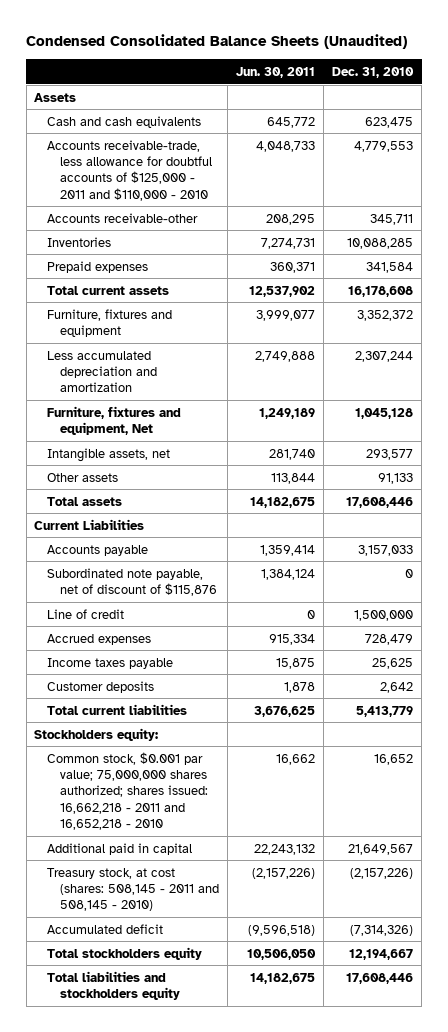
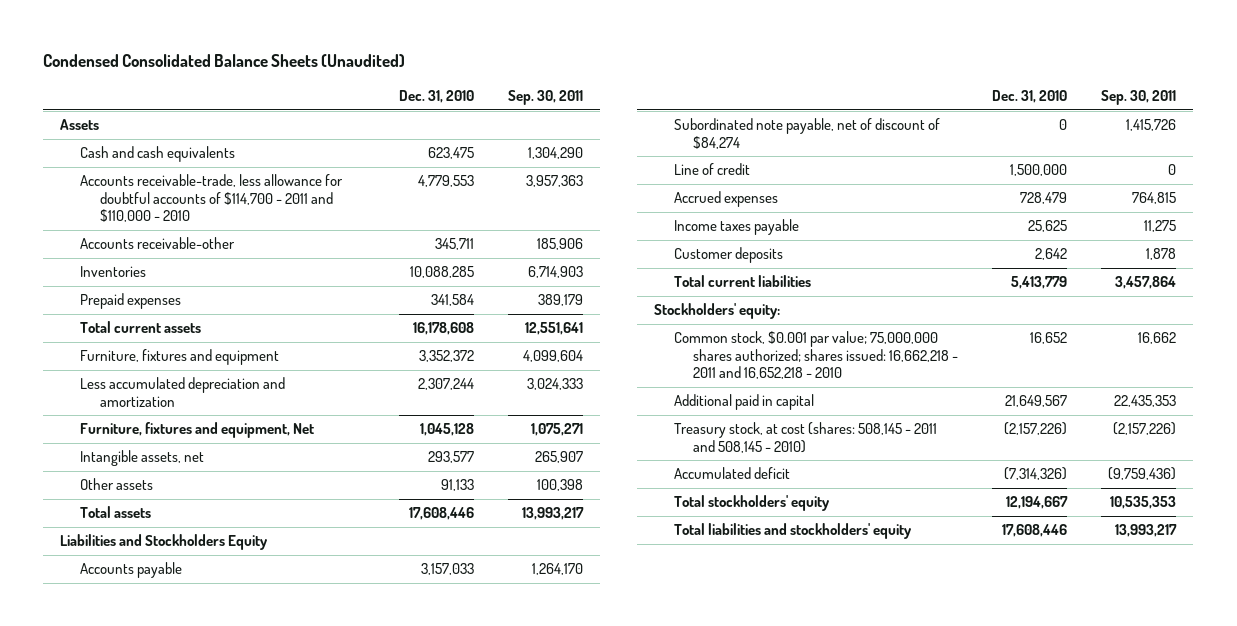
[236,67,316,79] Jun. 30, 2011 -> none
none -> [507,90,583,106] Sep. 30, 2011
[47,139,213,201] Accounts receivable-trade, less allowance for doubtful accounts of $125,000 - 2011 and $110,000 - 2010 -> [79,174,343,223] Accounts receivable-trade, less allowance for doubtful accounts of $114,700 - 2011 and $110,000 - 2010
[34,518,145,530] Current Liabilities -> none
none -> [60,534,269,551] Liabilities and Stockholders Equity
[47,567,218,596] Subordinated note payable, net of discount of $115,876 -> [673,118,940,149] Subordinated note payable, net of discount of $84,274
[34,727,159,741] Stockholders equity: -> [654,303,781,320] Stockholders' equity:
[47,946,203,960] Total stockholders equity -> [673,495,830,512] Total stockholders' equity
[47,970,181,1000] Total liabilities and stockholders equity -> [673,523,912,540] Total liabilities and stockholders' equity

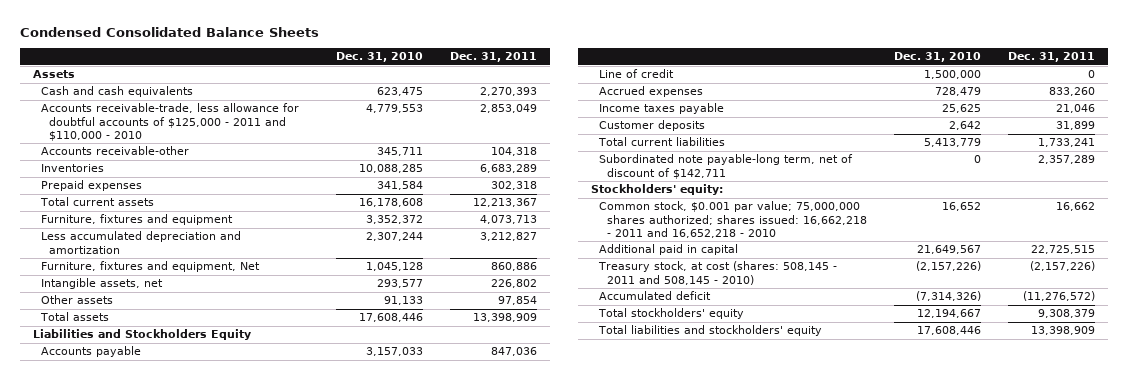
[43,53,406,67] Condensed Consolidated Balance Sheets (Unaudited) -> [19,26,319,37] Condensed Consolidated Balance Sheets
[507,90,583,106] Sep. 30, 2011 -> none
none -> [449,52,537,63] Dec. 31, 2011
[79,174,343,223] Accounts receivable-trade, less allowance for doubtful accounts of $114,700 - 2011 and $110,000 - 2010 -> [41,103,300,141] Accounts receivable-trade, less allowance for doubtful accounts of $125,000 - 2011 and $110,000 - 2010
[673,118,940,149] Subordinated note payable, net of discount of $84,274 -> none
none -> [599,154,854,179] Subordinated note payable-long term, net of discount of $142,711

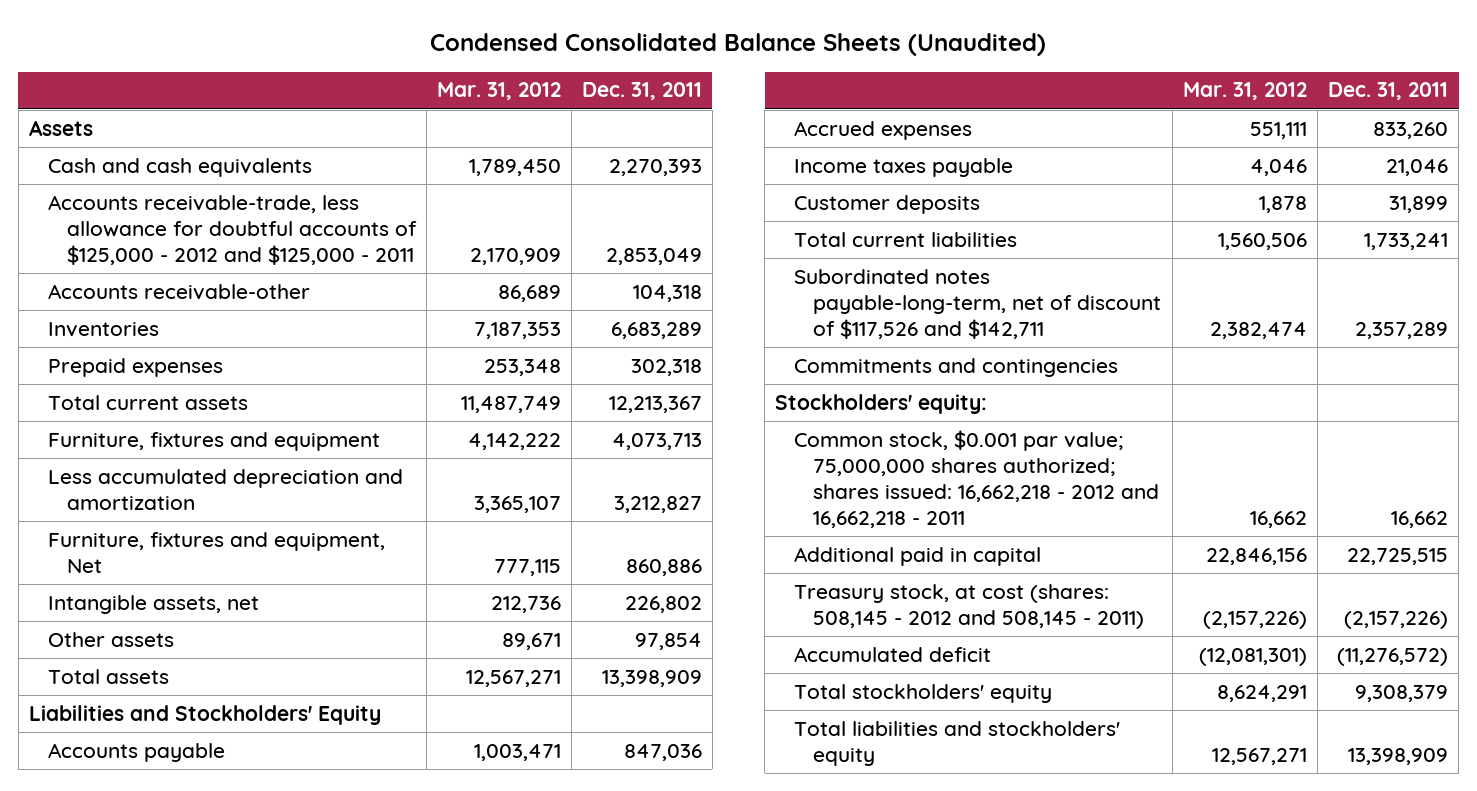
[19,26,319,37] Condensed Consolidated Balance Sheets -> [430,32,1047,56] Condensed Consolidated Balance Sheets (Unaudited)
[336,52,424,63] Dec. 31, 2010 -> none
none -> [436,82,561,101] Mar. 31, 2012
[41,103,300,141] Accounts receivable-trade, less allowance for doubtful accounts of $125,000 - 2011 and $110,000 - 2010 -> [47,194,417,265] Accounts receivable-trade, less allowance for doubtful accounts of $125,000 - 2012 and $125,000 - 2011
[33,329,252,341] Liabilities and Stockholders Equity -> [28,704,381,725] Liabilities and Stockholders' Equity
[599,69,675,79] Line of credit -> none
[599,154,854,179] Subordinated note payable-long term, net of discount of $142,711 -> [794,268,1162,339] Subordinated notes payable-long-term, net of discount of $117,526 and $142,711
none -> [794,357,1119,377] Commitments and contingencies
[599,201,868,238] Common stock, $0.001 par value; 75,000,000 shares authorized; shares issued: 16,662,218 - 2011 and 16,652,218 - 2010 -> [794,429,1160,528] Common stock, $0.001 par value; 75,000,000 shares authorized; shares issued: 16,662,218 - 2012 and 16,662,218 - 2011
[598,261,838,285] Treasury stock, at cost (shares: 508,145 - 2011 and 508,145 - 2010) -> [794,583,1145,629] Treasury stock, at cost (shares: 508,145 - 2012 and 508,145 - 2011)

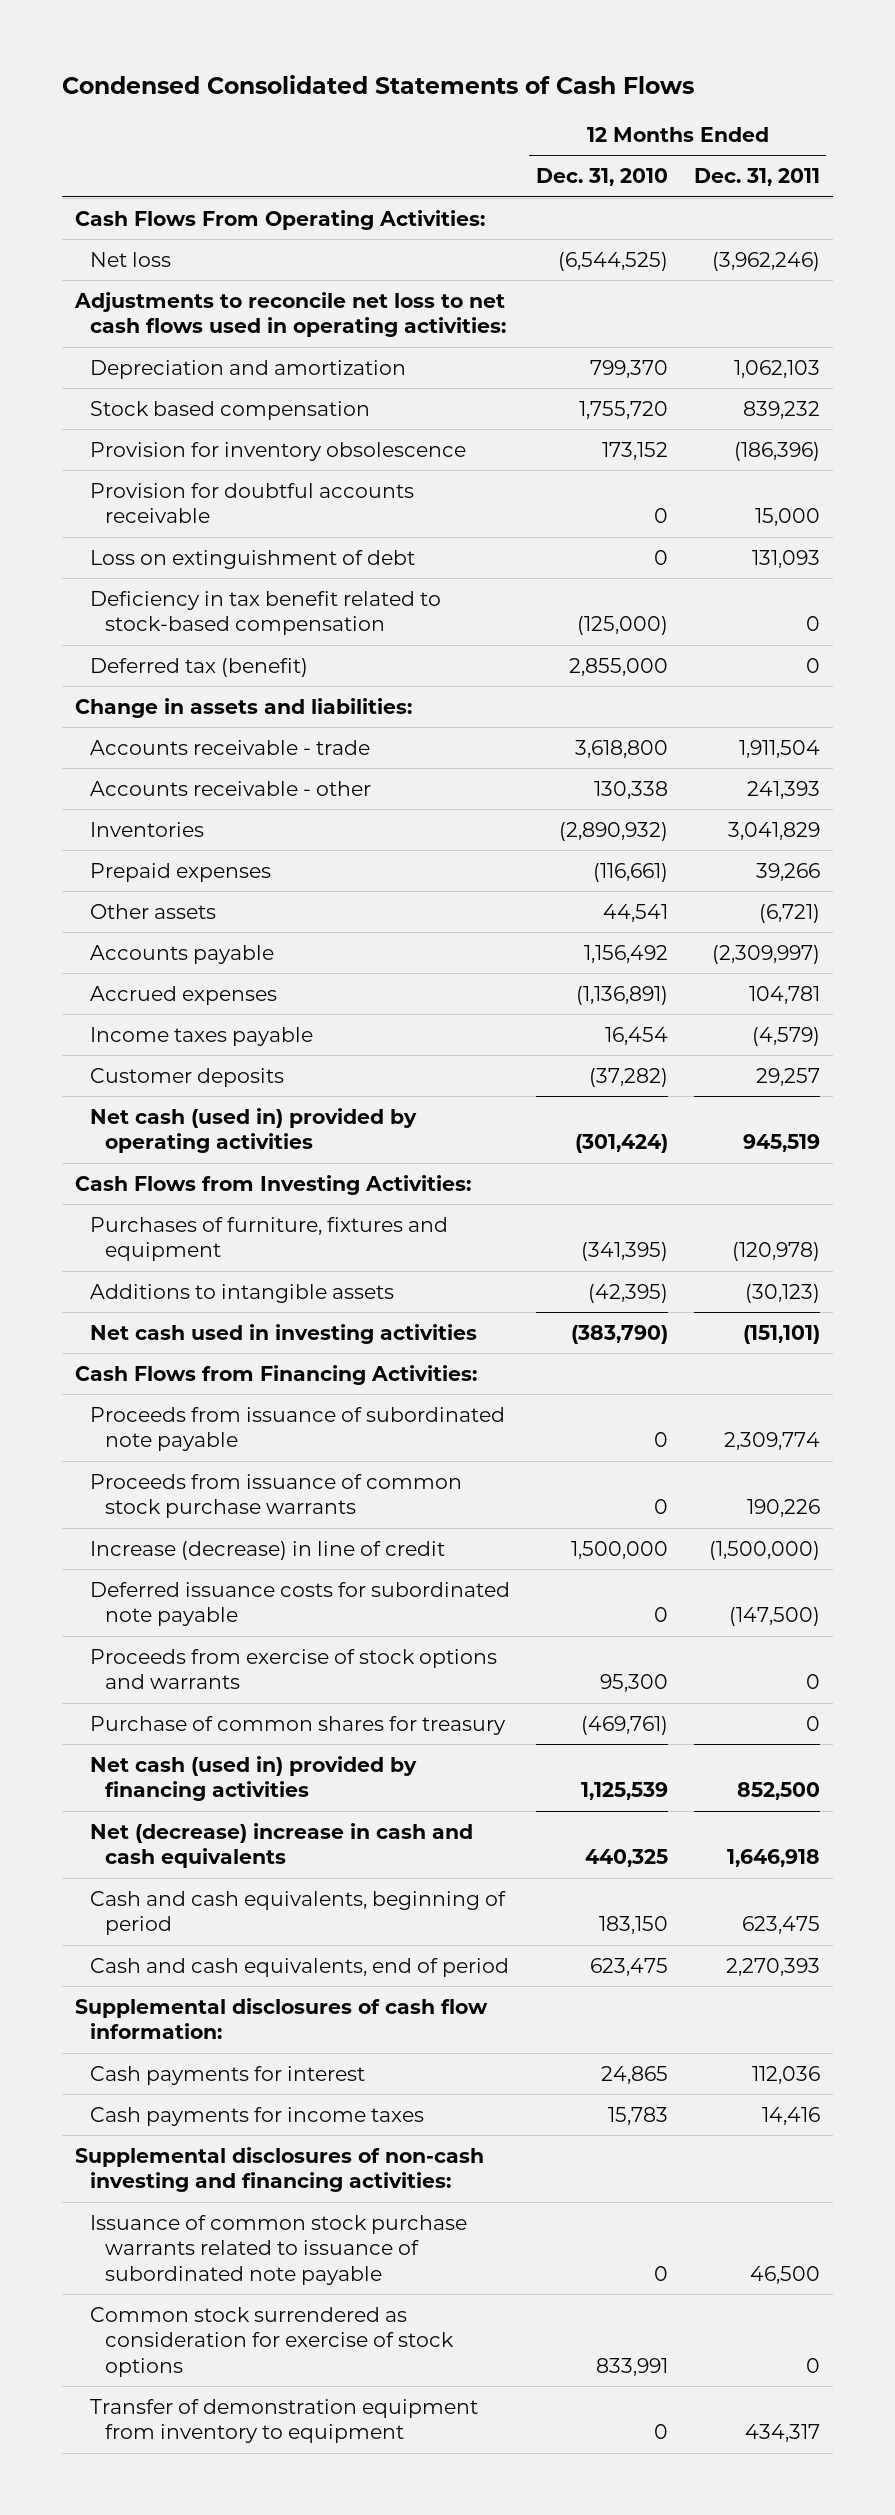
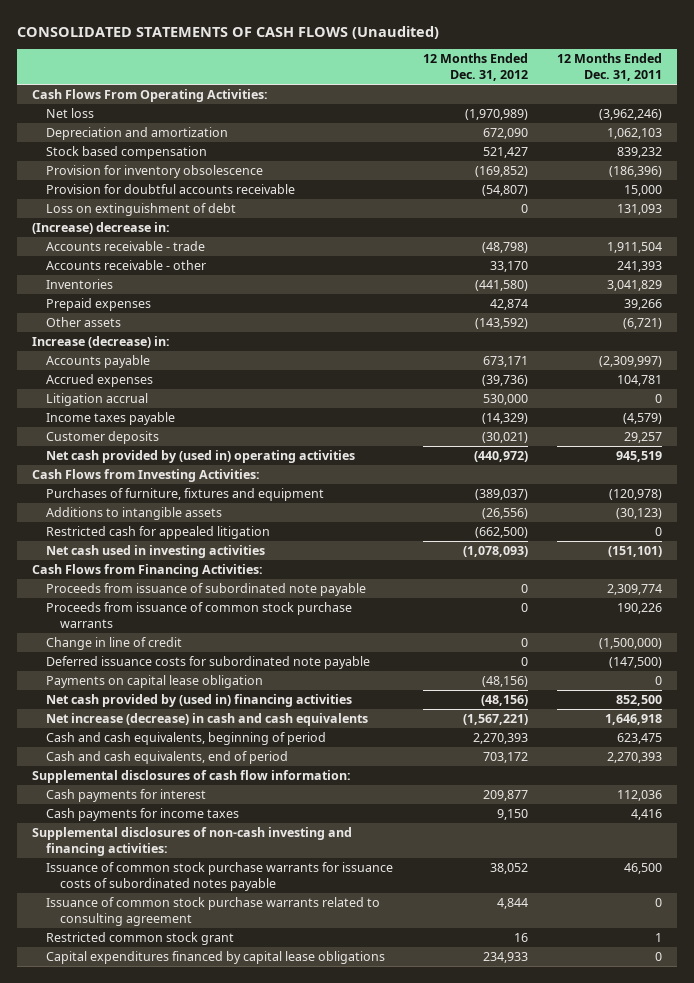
[62,75,695,95] Condensed Consolidated Statements of Cash Flows -> [17,25,440,39] CONSOLIDATED STATEMENTS OF CASH FLOWS (Unaudited)
[535,168,668,187] Dec. 31, 2010 -> none
none -> [422,53,528,82] 12 Months Ended Dec. 31, 2012
[73,291,507,338] Adjustments to reconcile net loss to net cash flows used in operating activities: -> none
[90,590,442,636] Deficiency in tax benefit related to stock-based compensation -> none
[90,657,309,677] Deferred tax (benefit) -> none
[74,697,412,718] Change in assets and liabilities: -> none
none -> [32,221,171,234] (Increase) decrease in:
none -> [32,335,171,348] Increase (decrease) in:
none -> [46,392,149,406] Litigation accrual
[90,1107,418,1154] Net cash (used in) provided by operating activities -> [46,449,356,463] Net cash provided by (used in) operating activities
none -> [46,525,271,539] Restricted cash for appealed litigation
[90,1540,446,1560] Increase (decrease) in line of credit -> [46,636,183,650] Change in line of credit
[90,1648,498,1690] Proceeds from exercise of stock options and warrants -> none
[90,1715,507,1735] Purchase of common shares for treasury -> none
none -> [46,674,264,688] Payments on capital lease obligation
[90,1755,418,1802] Net cash (used in) provided by financing activities -> [46,693,353,707] Net cash provided by (used in) financing activities
[90,1822,474,1869] Net (decrease) increase in cash and cash equivalents -> [46,712,369,726] Net increase (decrease) in cash and cash equivalents
[761,2106,820,2125] 14,416 -> [631,808,663,820] 4,416
[90,2306,455,2378] Common stock surrendered as consideration for exercise of stock options -> none
[90,2398,479,2444] Transfer of demonstration equipment from inventory to equipment -> none
[90,2214,468,2286] Issuance of common stock purchase warrants related to issuance of subordinated note payable -> [46,861,394,891] Issuance of common stock purchase warrants for issuance costs of subordinated notes payable
none -> [46,896,381,926] Issuance of common stock purchase warrants related to consulting agreement
none -> [46,931,235,945] Restricted common stock grant
none -> [46,950,386,964] Capital expenditures financed by capital lease obligations

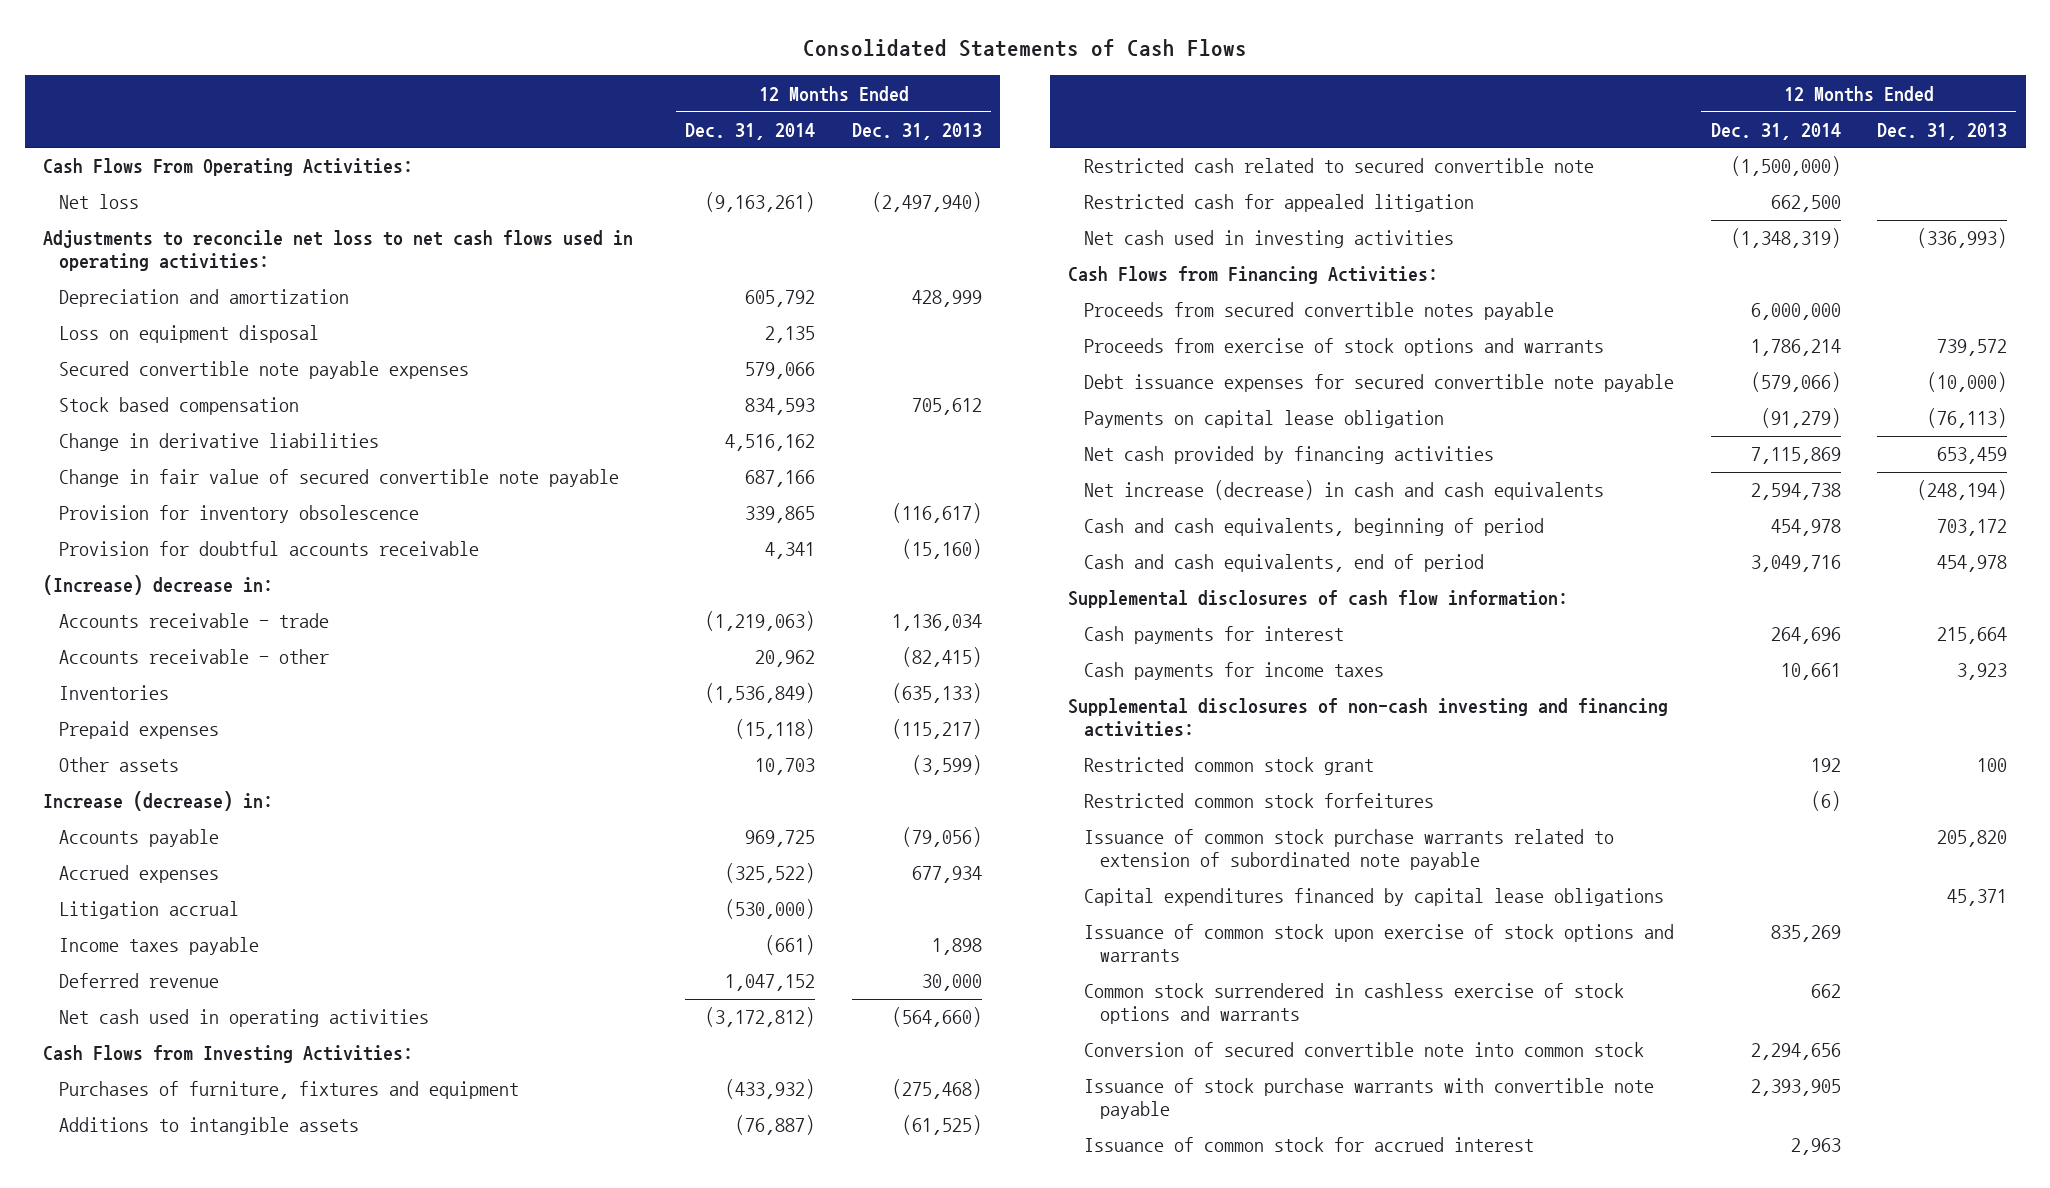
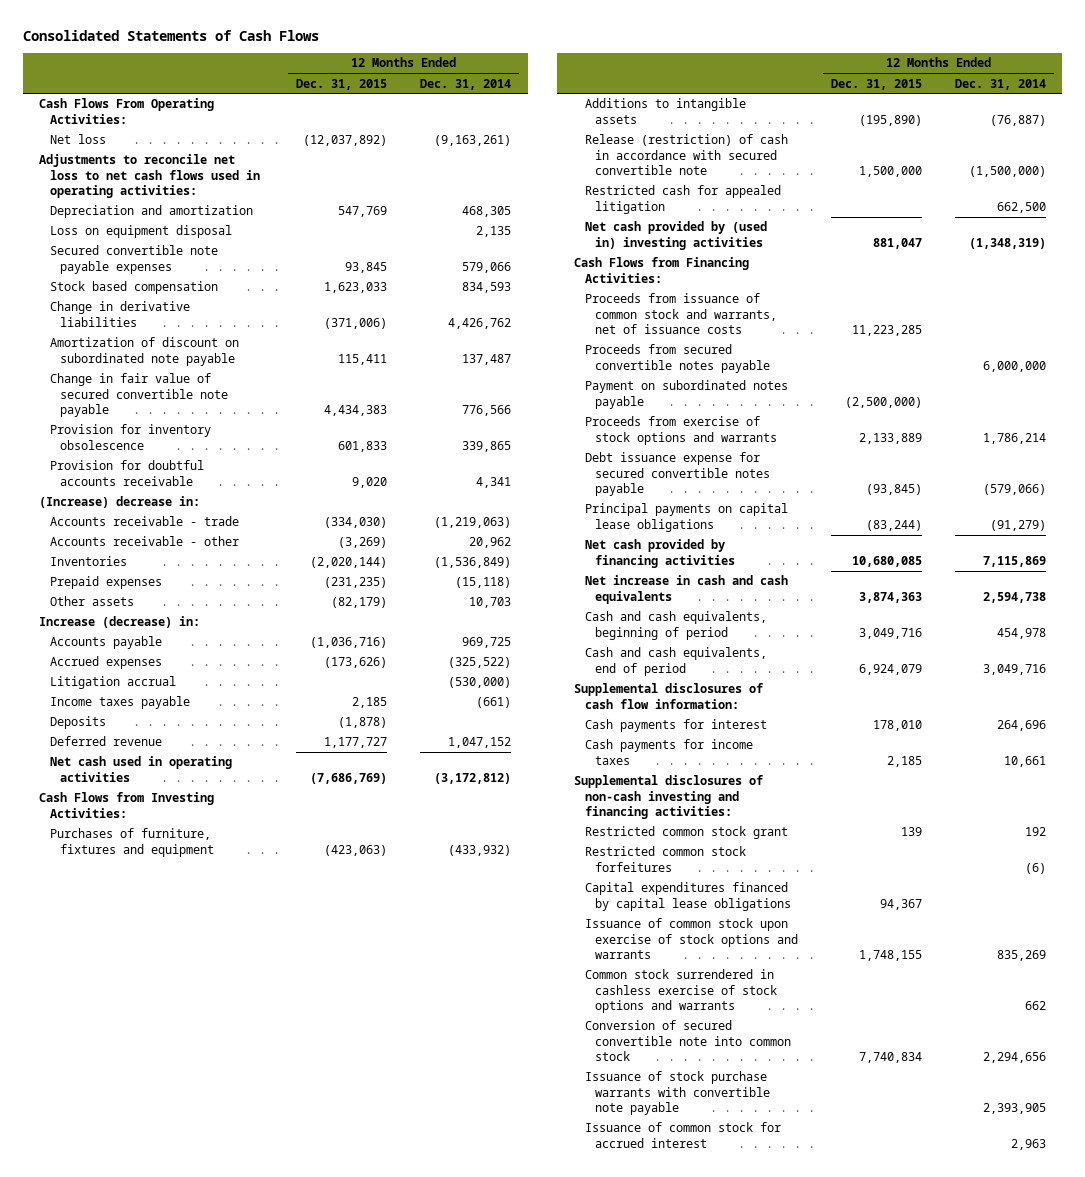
[851,122,982,140] Dec. 31, 2013 -> none
none -> [296,78,388,90] Dec. 31, 2015
[745,290,816,308] 605,792 -> [462,206,512,218] 468,305
[725,434,816,452] 4,516,162 -> [448,317,512,329] 4,426,762
none -> [49,337,239,366] Amortization of discount on subordinated note payable
[745,470,816,488] 687,166 -> [462,405,512,417] 776,566
none -> [49,716,106,730] Deposits
[1083,158,1594,174] Restricted cash related to secured convertible note -> [584,134,788,176] Release (restriction) of cash in accordance with secured convertible note
[1083,230,1454,249] Net cash used in investing activities -> [584,221,767,250] Net cash provided by (used in) investing activities
none -> [584,293,778,335] Proceeds from issuance of common stock and warrants, net of issuance costs
none -> [584,380,788,409] Payment on subordinated notes payable
[1083,374,1674,393] Debt issuance expenses for secured convertible note payable -> [584,452,771,497] Debt issuance expense for secured convertible notes payable
[1083,410,1444,429] Payments on capital lease obligation -> [584,503,788,532] Principal payments on capital lease obligations
[1083,480,1604,501] Net increase (decrease) in cash and cash equivalents -> [584,575,788,604] Net increase in cash and cash equivalents
[1083,829,1614,871] Issuance of common stock purchase warrants related to extension of subordinated note payable -> none

